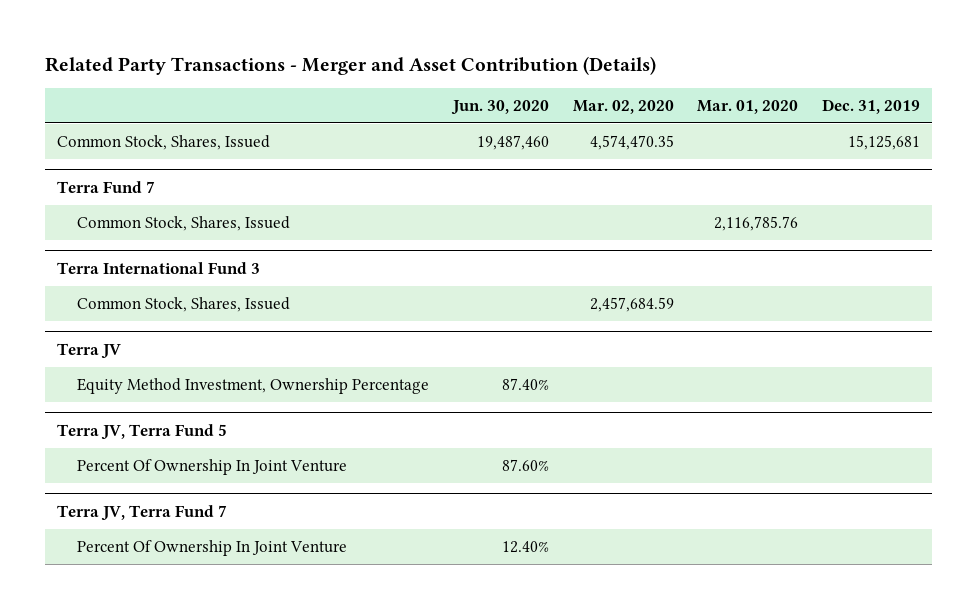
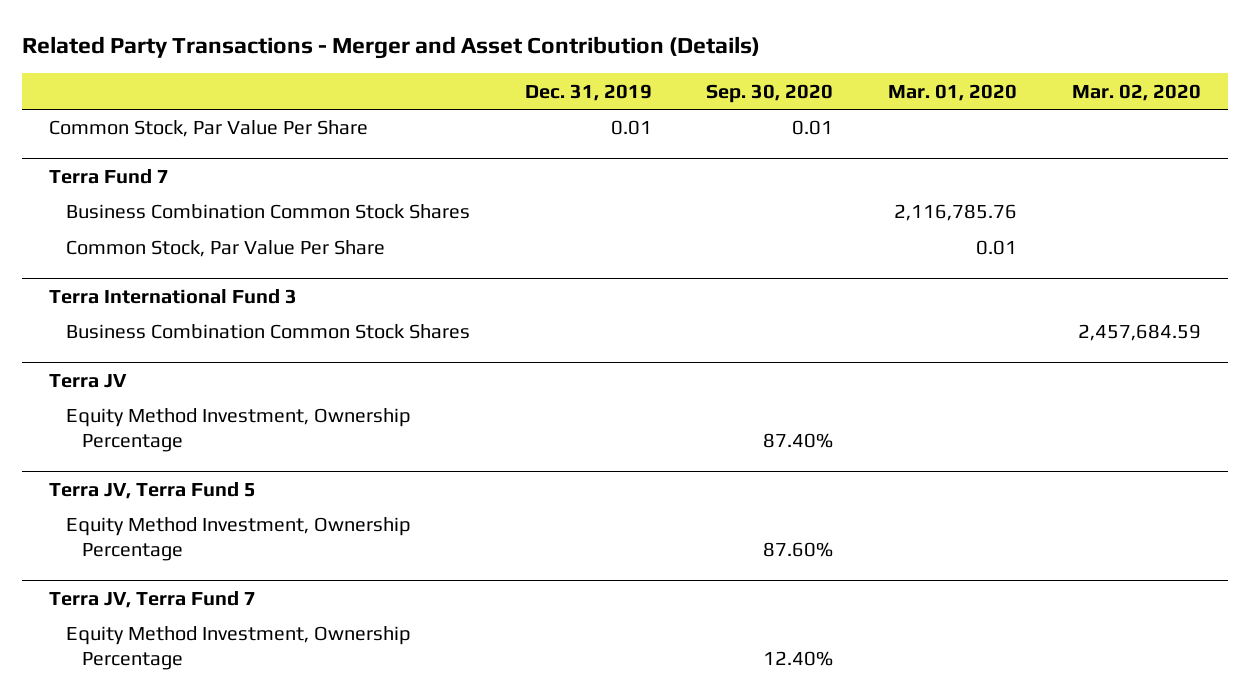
[450,99,549,115] Jun. 30, 2020 -> none
none -> [706,83,834,103] Sep. 30, 2020
[56,134,270,150] Common Stock, Shares, Issued -> none
none -> [49,120,369,138] Common Stock, Par Value Per Share
[76,215,290,231] Common Stock, Shares, Issued -> [65,204,470,220] Business Combination Common Stock Shares
none -> [65,240,385,258] Common Stock, Par Value Per Share
[76,296,290,312] Common Stock, Shares, Issued -> [65,324,470,340] Business Combination Common Stock Shares
[76,458,347,475] Percent Of Ownership In Joint Venture -> none
none -> [65,517,411,562] Equity Method Investment, Ownership Percentage
[76,539,347,556] Percent Of Ownership In Joint Venture -> none
none -> [65,626,411,671] Equity Method Investment, Ownership Percentage

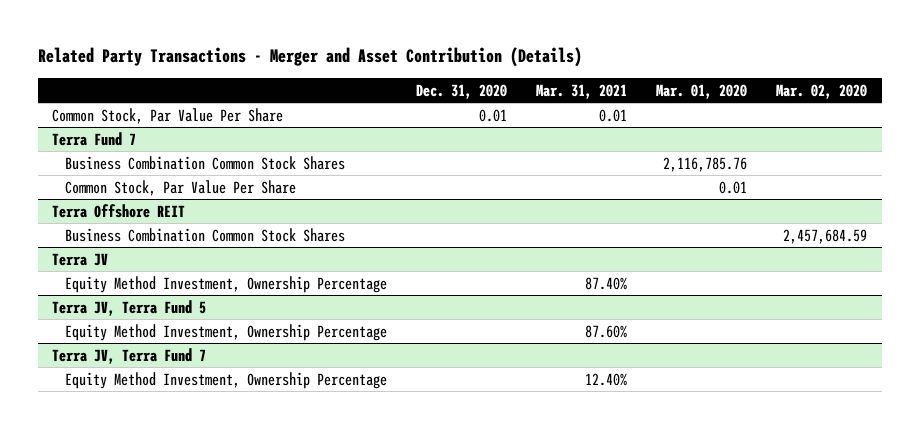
[524,83,652,101] Dec. 31, 2019 -> none
[706,83,834,103] Sep. 30, 2020 -> none
none -> [415,83,507,99] Dec. 31, 2020
none -> [535,83,627,99] Mar. 31, 2021
[49,288,298,304] Terra International Fund 3 -> [52,203,186,218] Terra Offshore REIT

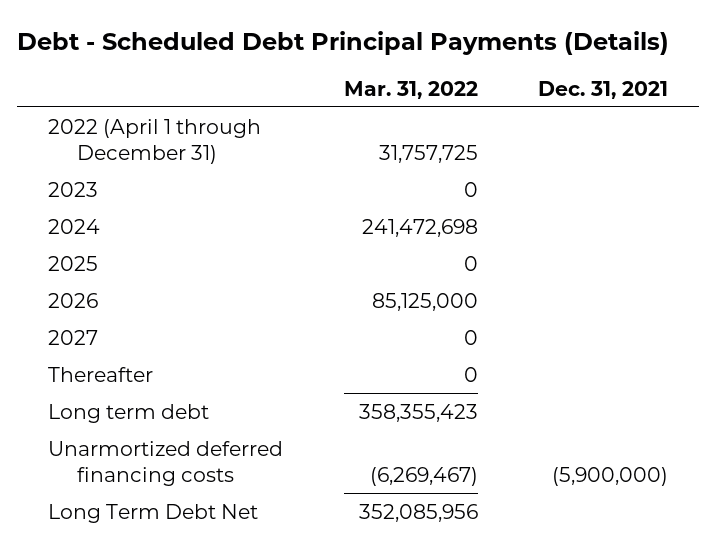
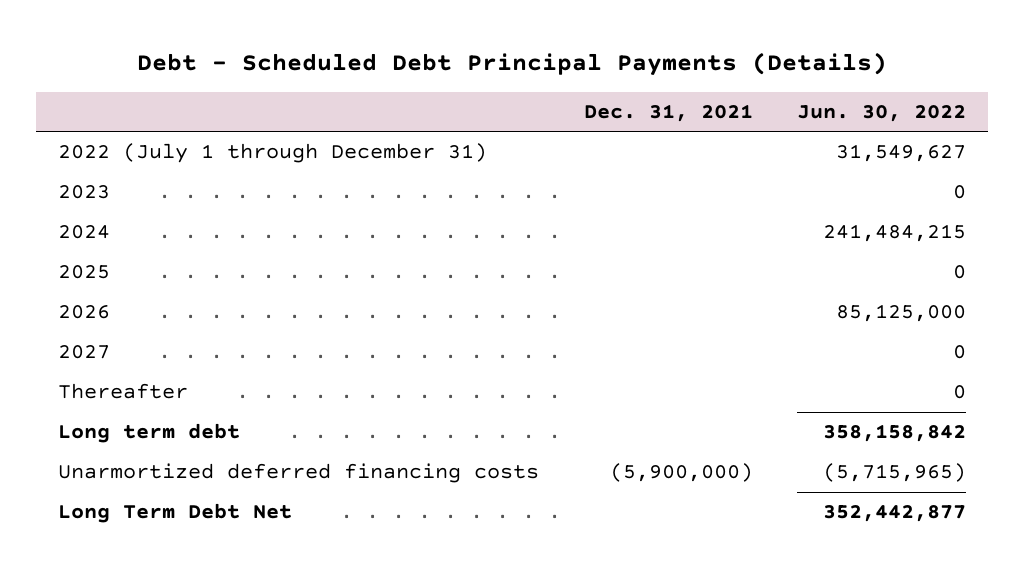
[343,80,478,99] Mar. 31, 2022 -> none
none -> [797,104,967,122] Jun. 30, 2022
[47,118,261,165] 2022 (April 1 through December 31) -> [58,143,488,164] 2022 (July 1 through December 31)

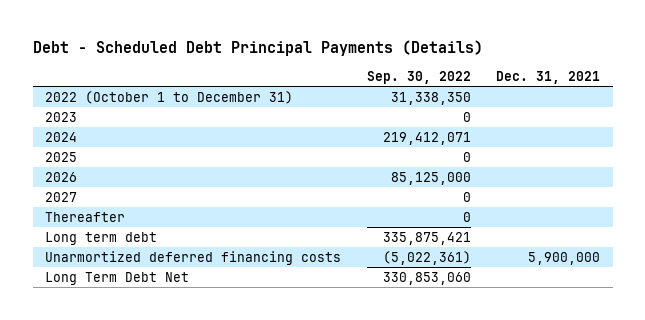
[797,104,967,122] Jun. 30, 2022 -> none
none -> [366,71,471,85] Sep. 30, 2022
[58,143,488,164] 2022 (July 1 through December 31) -> [45,90,294,104] 2022 (October 1 to December 31)
[609,463,753,483] (5,900,000) -> [527,251,600,265] 5,900,000

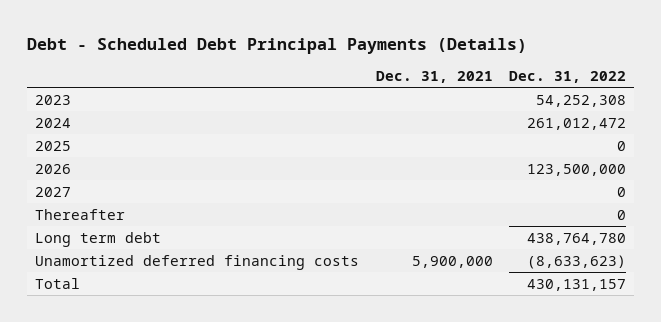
[366,71,471,85] Sep. 30, 2022 -> none
none -> [508,70,626,83] Dec. 31, 2022
[45,90,294,104] 2022 (October 1 to December 31) -> none
[45,250,342,265] Unarmortized deferred financing costs -> [35,254,360,270] Unamortized deferred financing costs
[45,271,190,285] Long Term Debt Net -> [35,277,81,289] Total

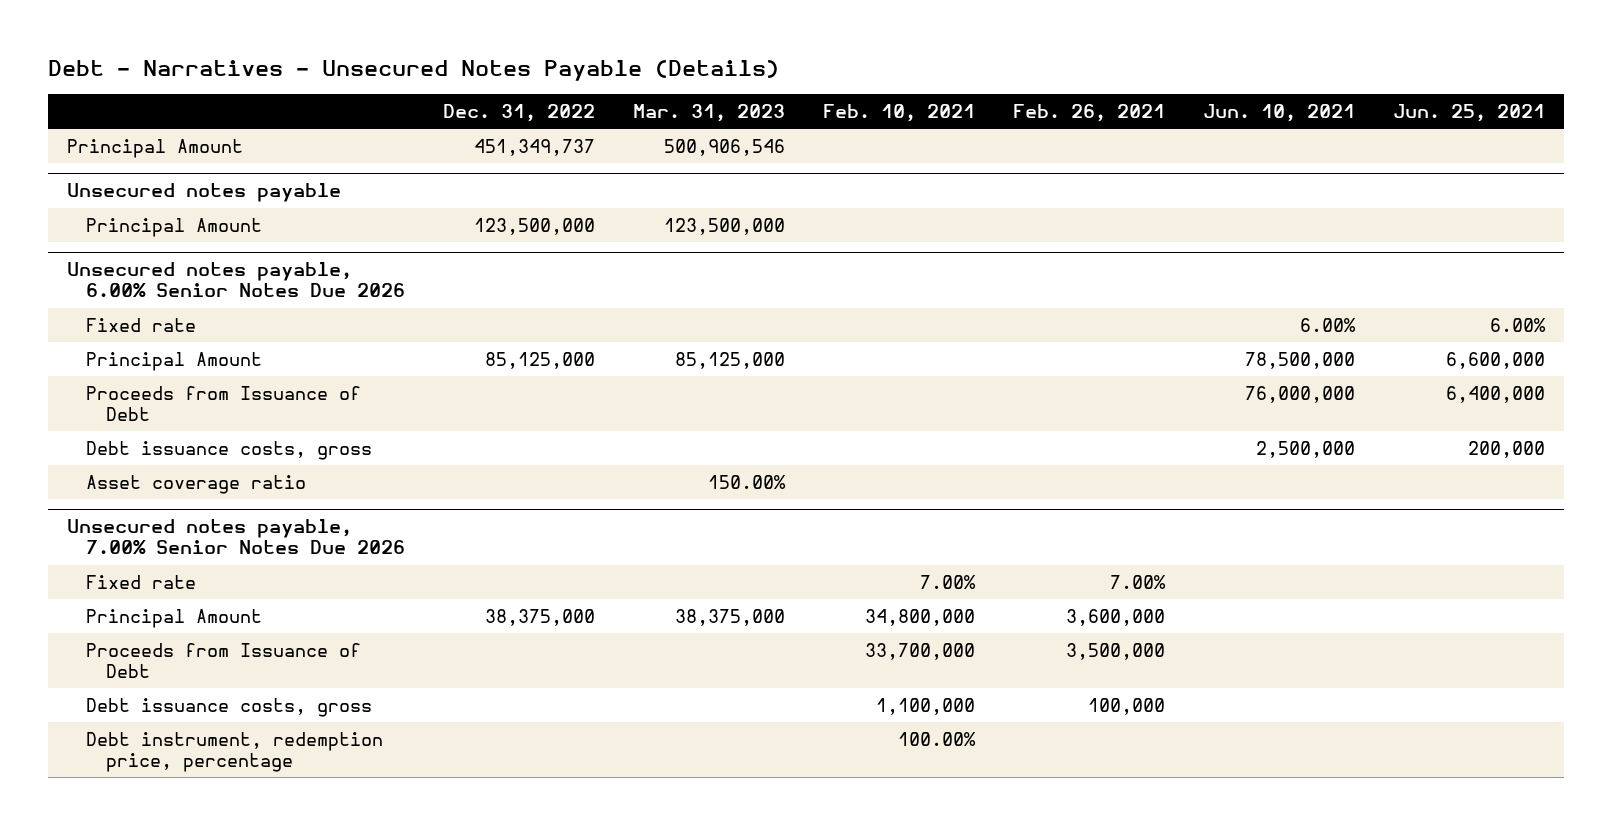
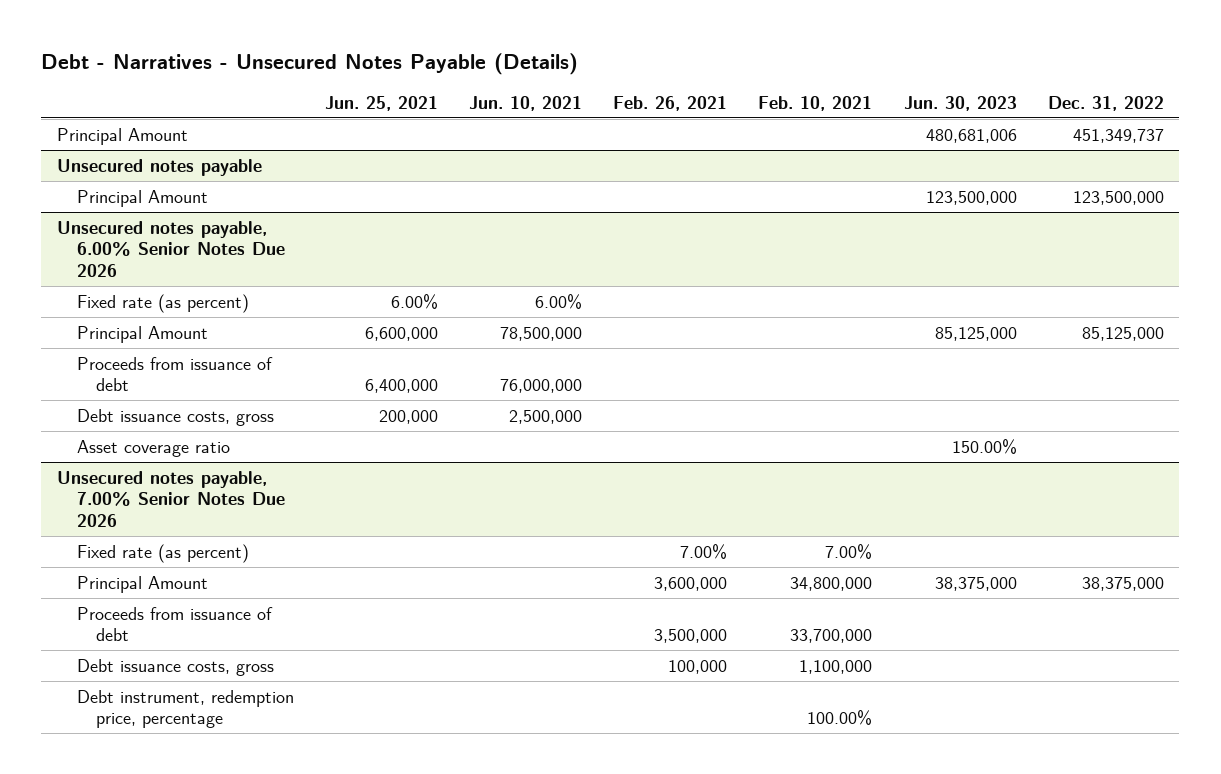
[633,104,786,123] Mar. 31, 2023 -> none
none -> [903,95,1017,111] Jun. 30, 2023
[86,317,197,332] Fixed rate -> [76,293,249,313] Fixed rate (as percent)
[86,385,362,421] Proceeds from Issuance of Debt -> [76,356,273,392] Proceeds from issuance of debt
[86,574,197,589] Fixed rate -> [76,543,249,563] Fixed rate (as percent)
[86,642,362,678] Proceeds from Issuance of Debt -> [76,606,273,642] Proceeds from issuance of debt

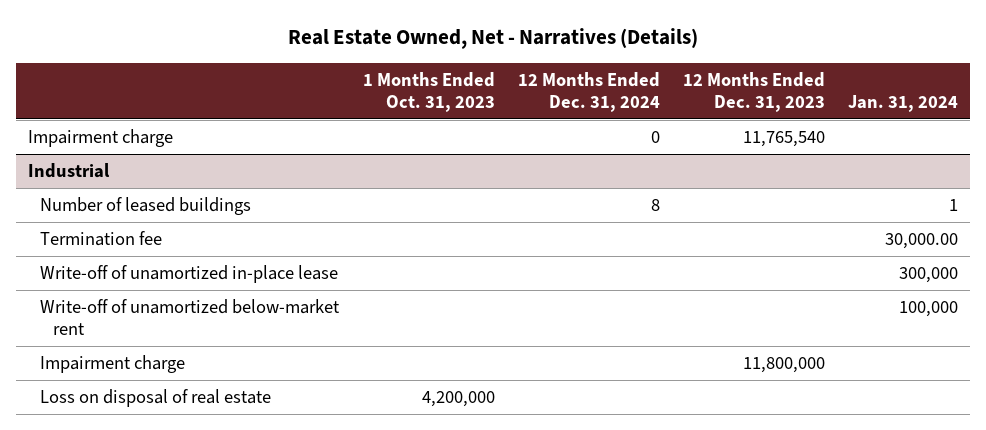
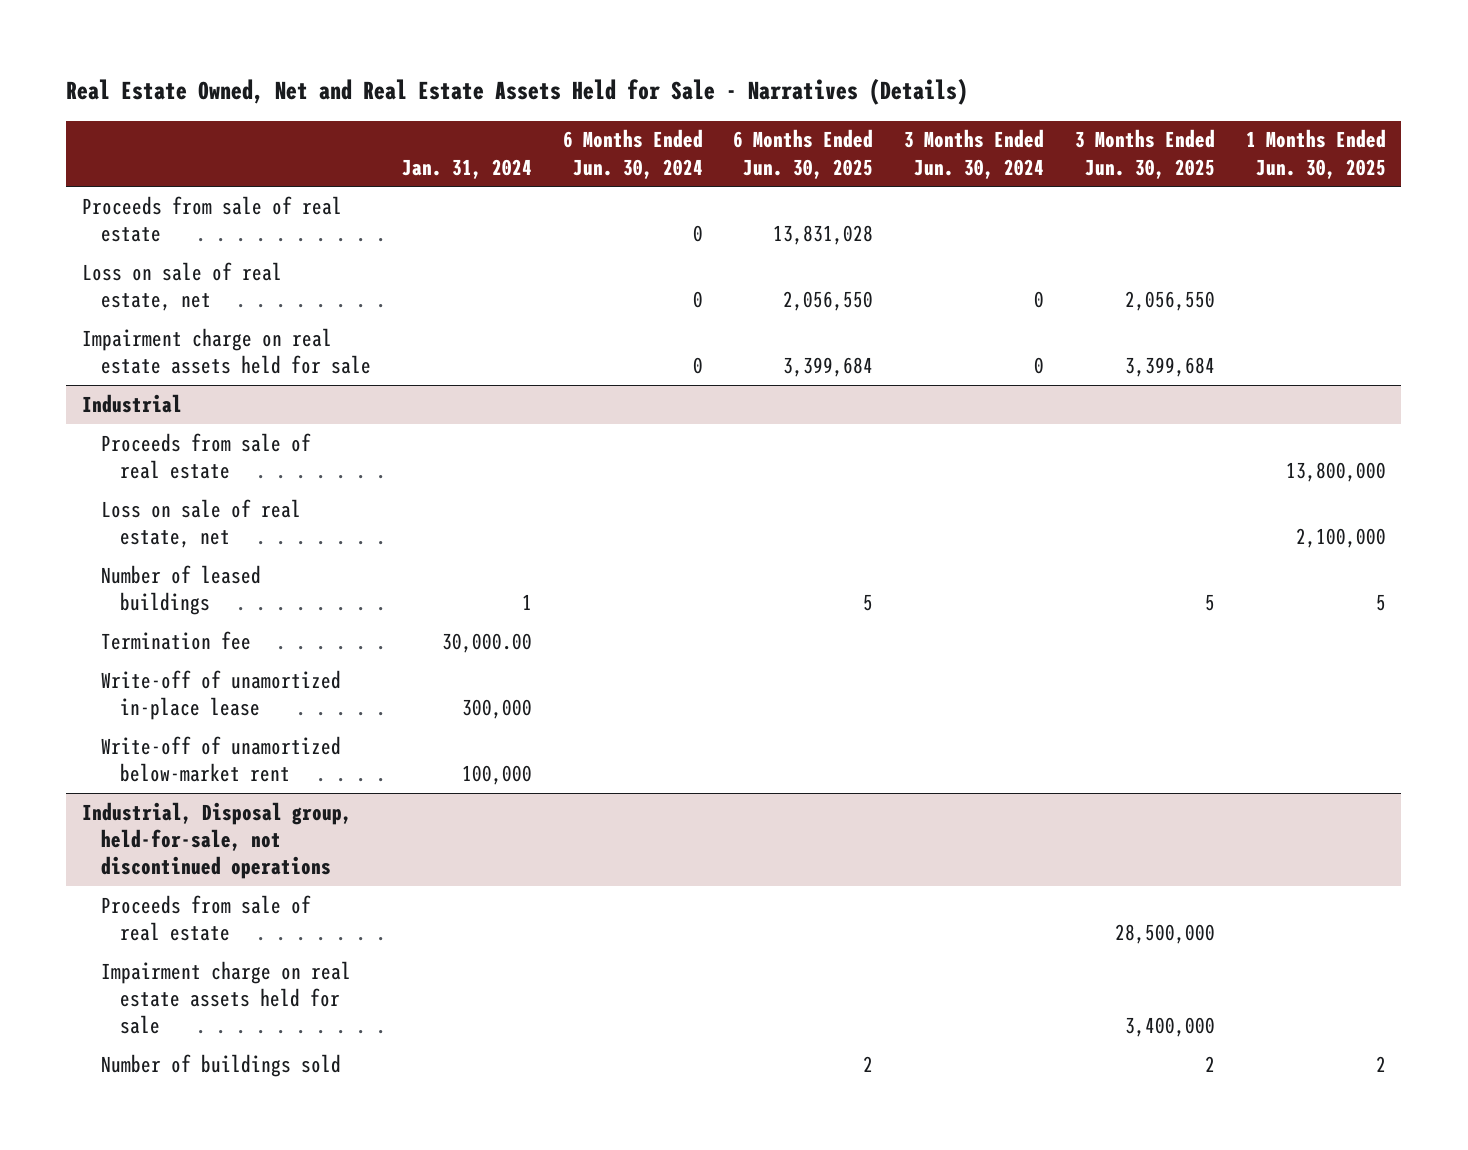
[287,28,698,50] Real Estate Owned, Net - Narratives (Details) -> [66,78,969,106] Real Estate Owned, Net and Real Estate Assets Held for Sale - Narratives (Details)
[362,71,495,112] 1 Months Ended Oct. 31, 2023 -> none
[517,71,660,112] 12 Months Ended Dec. 31, 2024 -> none
[683,71,826,112] 12 Months Ended Dec. 31, 2023 -> none
none -> [562,129,703,179] 6 Months Ended Jun. 30, 2024
none -> [733,129,874,179] 6 Months Ended Jun. 30, 2025
none -> [904,129,1045,179] 3 Months Ended Jun. 30, 2024
none -> [1075,129,1216,179] 3 Months Ended Jun. 30, 2025
none -> [1245,129,1386,179] 1 Months Ended Jun. 30, 2025
none -> [81,195,342,242] Proceeds from sale of real estate
none -> [81,261,282,311] Loss on sale of real estate, net
[27,129,173,148] Impairment charge -> [81,327,371,374] Impairment charge on real estate assets held for sale
none -> [100,432,311,479] Proceeds from sale of real estate
none -> [100,498,301,548] Loss on sale of real estate, net
[40,355,186,374] Impairment charge -> none
[40,389,272,408] Loss on disposal of real estate -> none
none -> [81,801,352,880] Industrial, Disposal group, held-for-sale, not discontinued operations
none -> [100,894,311,941] Proceeds from sale of real estate
none -> [100,960,351,1035] Impairment charge on real estate assets held for sale
none -> [100,1053,341,1077] Number of buildings sold

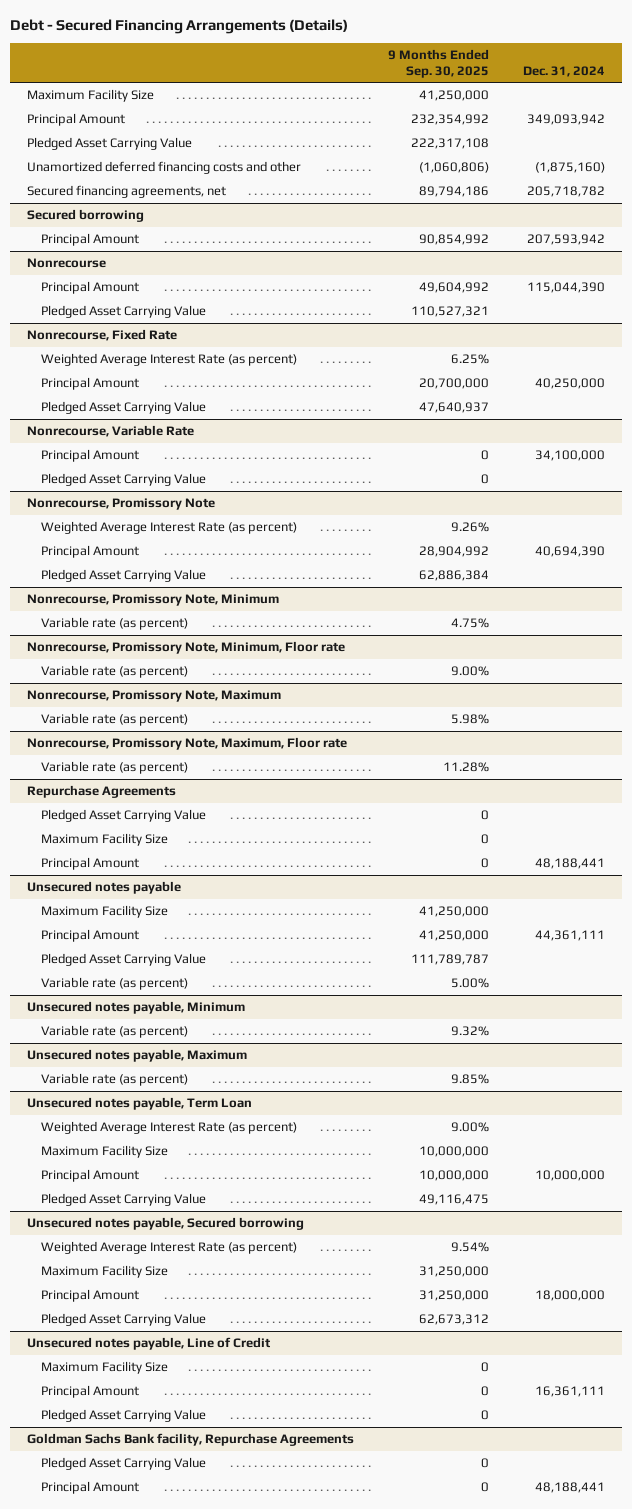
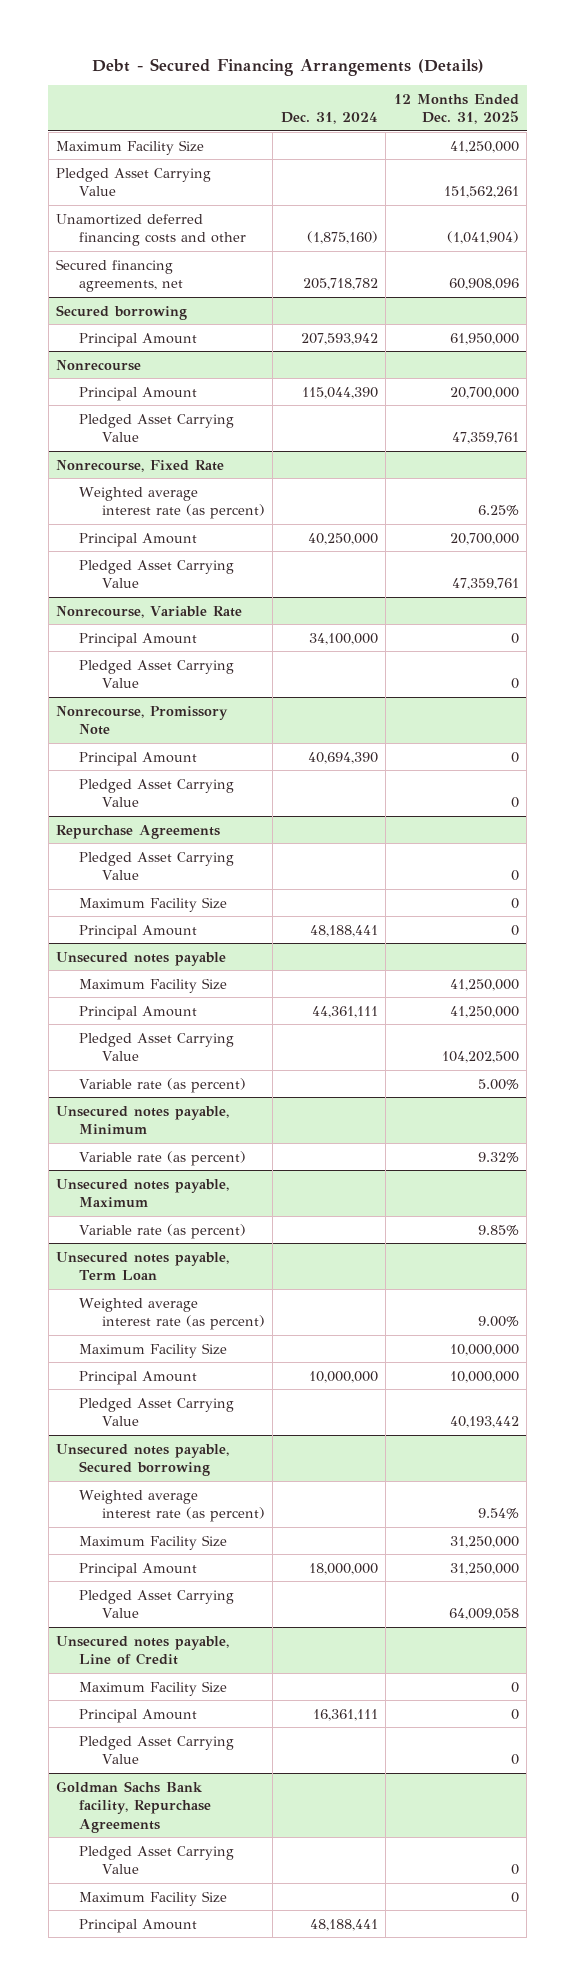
[388,49,490,78] 9 Months Ended Sep. 30, 2025 -> none
none -> [393,93,519,125] 12 Months Ended Dec. 31, 2025
[27,112,126,126] Principal Amount -> none
[40,352,297,366] Weighted Average Interest Rate (as percent) -> [79,486,265,520] Weighted average interest rate (as percent)
[40,520,297,534] Weighted Average Interest Rate (as percent) -> none
[27,593,280,606] Nonrecourse, Promissory Note, Minimum -> none
[40,616,188,630] Variable rate (as percent) -> none
[27,640,346,654] Nonrecourse, Promissory Note, Minimum, Floor rate -> none
[40,664,188,678] Variable rate (as percent) -> none
[27,689,282,702] Nonrecourse, Promissory Note, Maximum -> none
[40,712,188,726] Variable rate (as percent) -> none
[27,736,348,750] Nonrecourse, Promissory Note, Maximum, Floor rate -> none
[40,760,188,774] Variable rate (as percent) -> none
[40,1120,297,1134] Weighted Average Interest Rate (as percent) -> [79,1297,265,1331] Weighted average interest rate (as percent)
[40,1240,297,1254] Weighted Average Interest Rate (as percent) -> [79,1489,265,1523] Weighted average interest rate (as percent)
none -> [79,1890,228,1906] Maximum Facility Size

